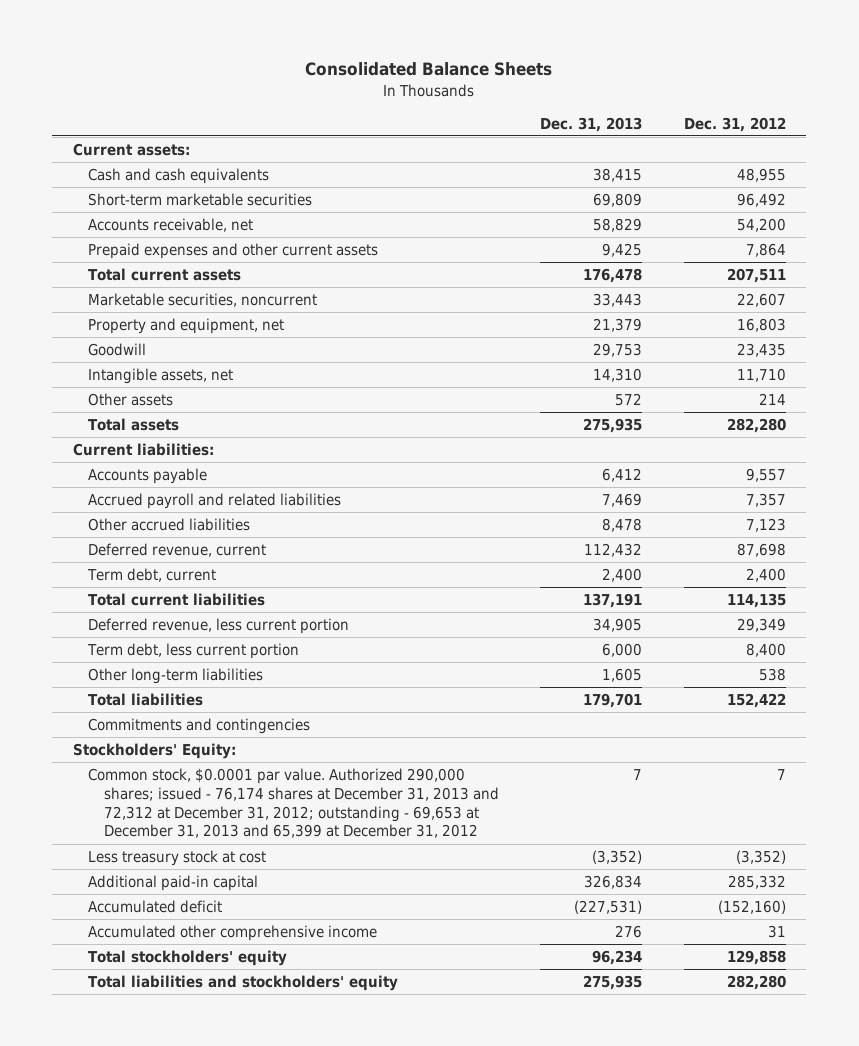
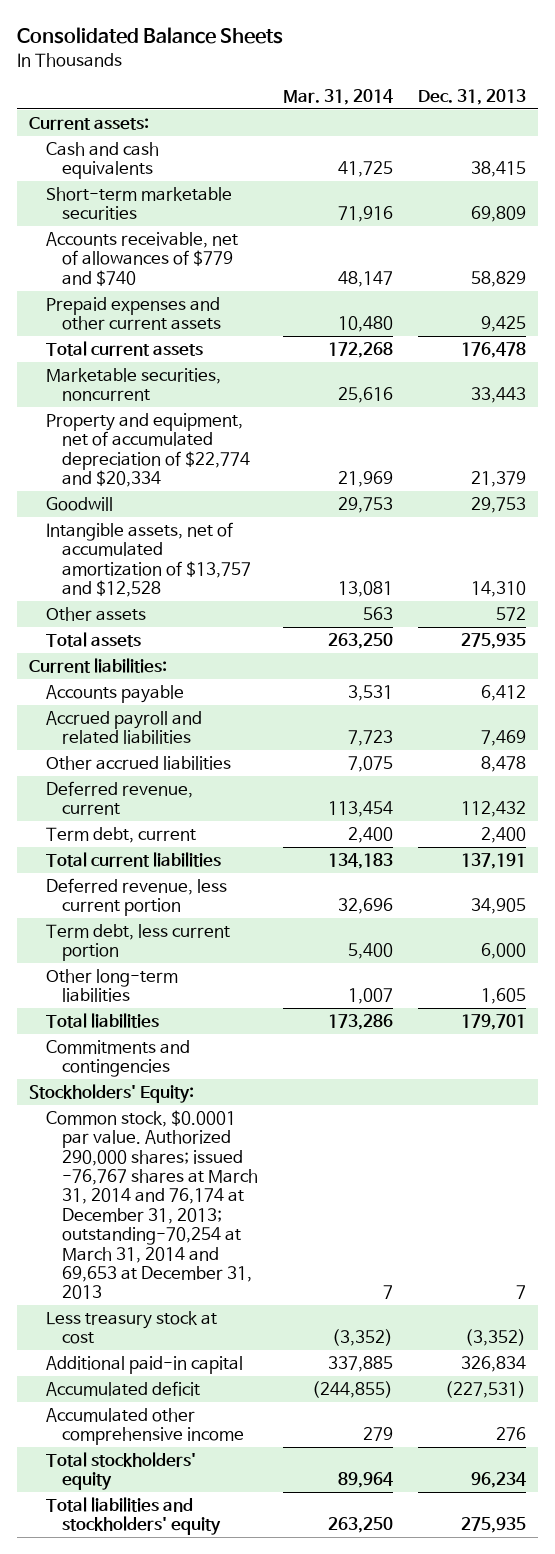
[683,116,786,132] Dec. 31, 2012 -> none
none -> [283,88,394,105] Mar. 31, 2014
[88,218,254,233] Accounts receivable, net -> [45,232,238,286] Accounts receivable, net of allowances of $779 and $740
[88,318,285,335] Property and equipment, net -> [45,413,251,488] Property and equipment, net of accumulated depreciation of $22,774 and $20,334
[88,368,234,385] Intangible assets, net -> [45,522,252,598] Intangible assets, net of accumulated amortization of $13,757 and $12,528
[88,768,499,839] Common stock, $0.0001 par value. Authorized 290,000 shares; issued - 76,174 shares at December 31, 2013 and 72,312 at December 31, 2012; outstanding - 69,653 at December 31, 2013 and 65,399 at December 31, 2012 -> [45,1110,259,1300] Common stock, $0.0001 par value. Authorized 290,000 shares; issued -76,767 shares at March 31, 2014 and 76,174 at December 31, 2013; outstanding-70,254 at March 31, 2014 and 69,653 at December 31, 2013

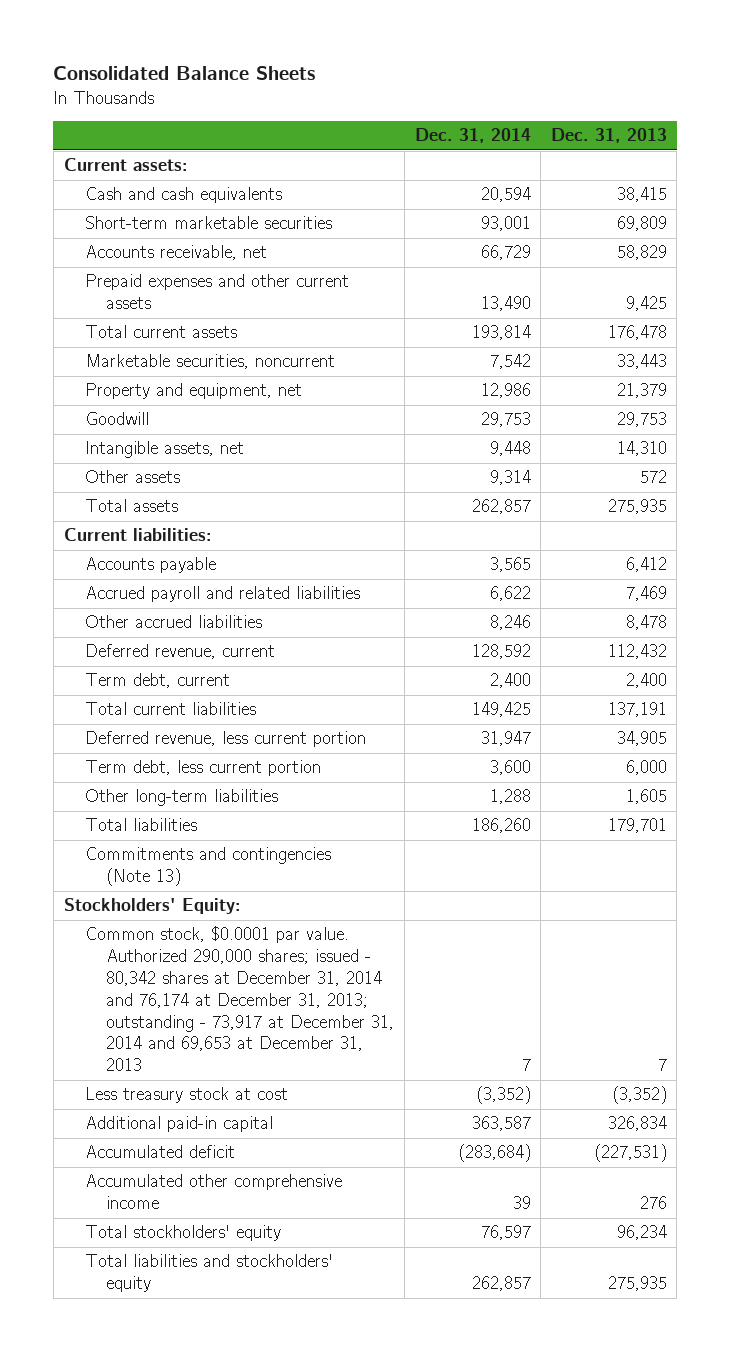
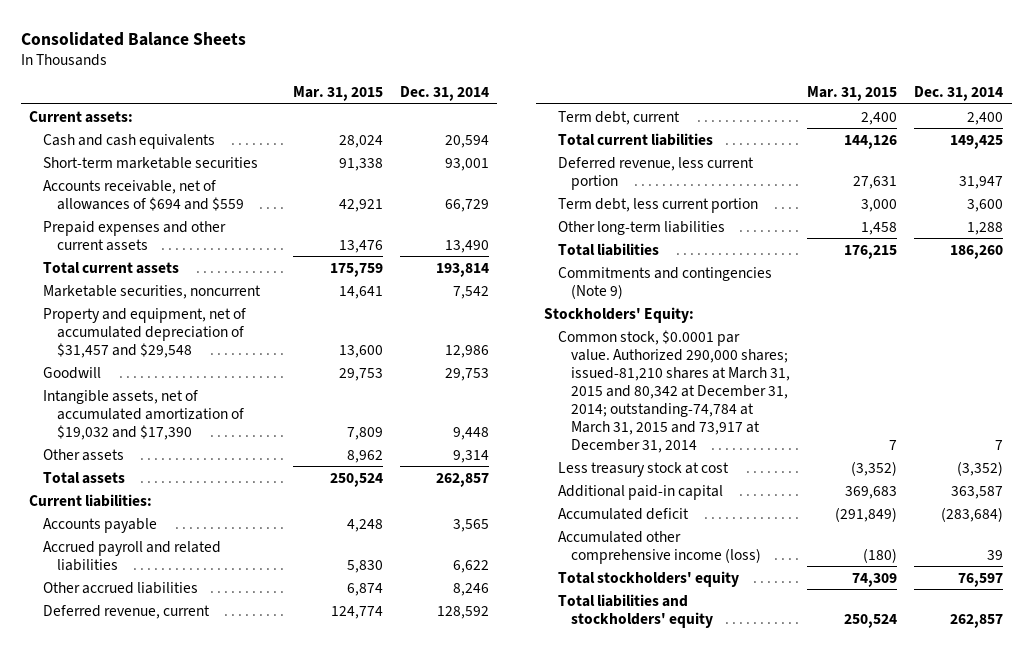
[550,128,667,144] Dec. 31, 2013 -> none
none -> [292,86,383,102] Mar. 31, 2015
[84,245,267,261] Accounts receivable, net -> [43,179,244,211] Accounts receivable, net of allowances of $694 and $559
[84,383,302,400] Property and equipment, net -> [43,307,247,358] Property and equipment, net of accumulated depreciation of $31,457 and $29,548
[84,441,244,459] Intangible assets, net -> [43,389,244,440] Intangible assets, net of accumulated amortization of $19,032 and $17,390
[84,847,331,887] Commitments and contingencies (Note 13) -> [557,266,772,299] Commitments and contingencies (Note 9)
[84,926,395,1072] Common stock, $0.0001 par value. Authorized 290,000 shares; issued - 80,342 shares at December 31, 2014 and 76,174 at December 31, 2013; outstanding - 73,917 at December 31, 2014 and 69,653 at December 31, 2013 -> [557,329,791,454] Common stock, $0.0001 par value. Authorized 290,000 shares; issued-81,210 shares at March 31, 2015 and 80,342 at December 31, 2014; outstanding-74,784 at March 31, 2015 and 73,917 at December 31, 2014
[84,1174,342,1210] Accumulated other comprehensive income -> [557,530,762,564] Accumulated other comprehensive income (loss)

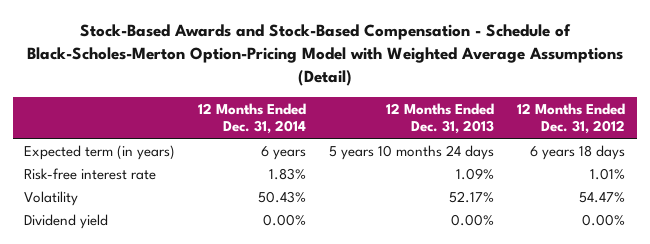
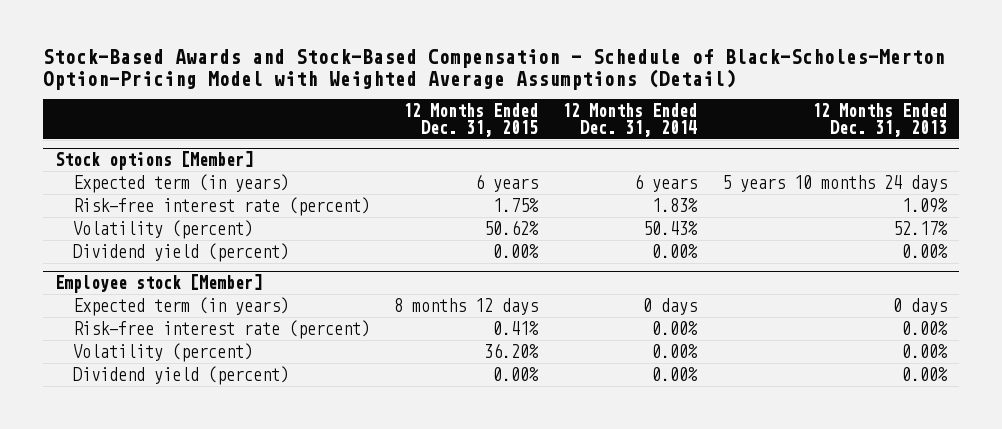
[517,102,626,135] 12 Months Ended Dec. 31, 2012 -> none
none -> [403,103,539,137] 12 Months Ended Dec. 31, 2015
none -> [55,150,254,170] Stock options [Member]
[24,167,157,180] Risk-free interest rate -> [72,196,370,216] Risk-free interest rate (percent)
[24,190,79,206] Volatility -> [72,219,253,239] Volatility (percent)
[24,213,109,229] Dividend yield -> [72,242,289,262] Dividend yield (percent)
none -> [55,273,263,293] Employee stock [Member]
none -> [72,296,289,316] Expected term (in years)
none -> [72,319,370,339] Risk-free interest rate (percent)
none -> [72,342,253,362] Volatility (percent)
none -> [72,365,289,385] Dividend yield (percent)

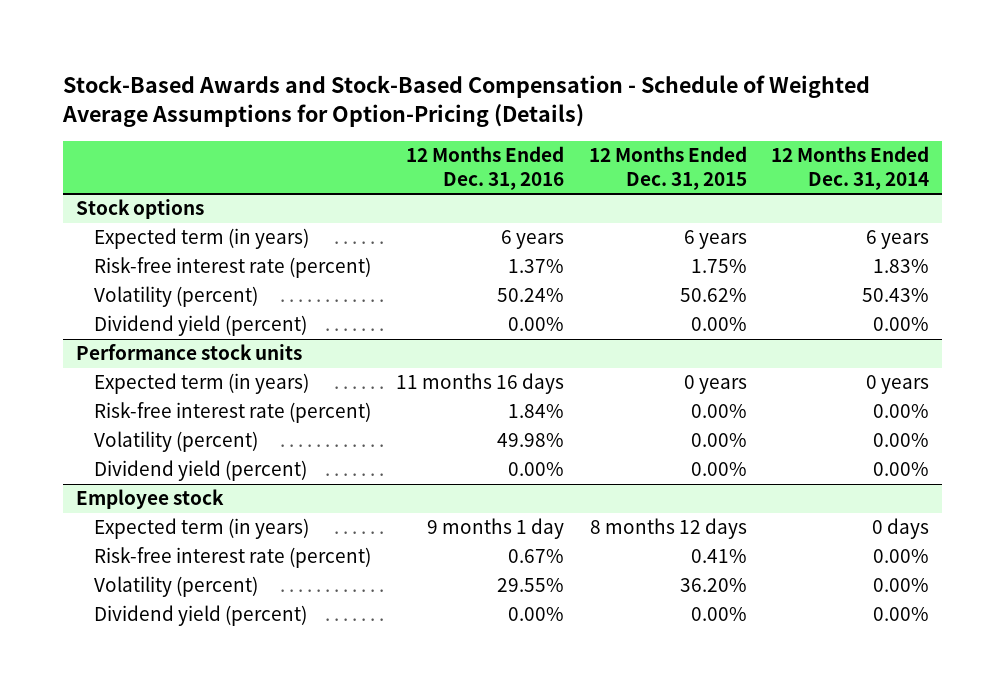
[42,49,945,90] Stock-Based Awards and Stock-Based Compensation - Schedule of Black-Scholes-Merton Option-Pricing Model with Weighted Average Assumptions (Detail) -> [62,74,871,128] Stock-Based Awards and Stock-Based Compensation - Schedule of Weighted Average Assumptions for Option-Pricing (Details)
[811,103,947,137] 12 Months Ended Dec. 31, 2013 -> none
none -> [405,146,564,190] 12 Months Ended Dec. 31, 2016
[55,150,254,170] Stock options [Member] -> [75,199,204,220] Stock options
none -> [75,344,302,361] Performance stock units
none -> [94,373,310,395] Expected term (in years)
none -> [94,402,372,424] Risk-free interest rate (percent)
none -> [94,431,259,453] Volatility (percent)
none -> [94,460,308,482] Dividend yield (percent)
[55,273,263,293] Employee stock [Member] -> [75,489,224,510] Employee stock

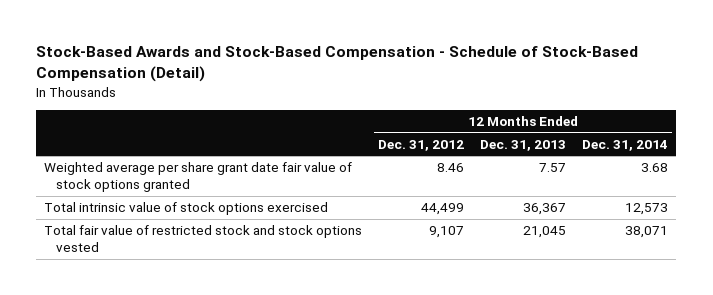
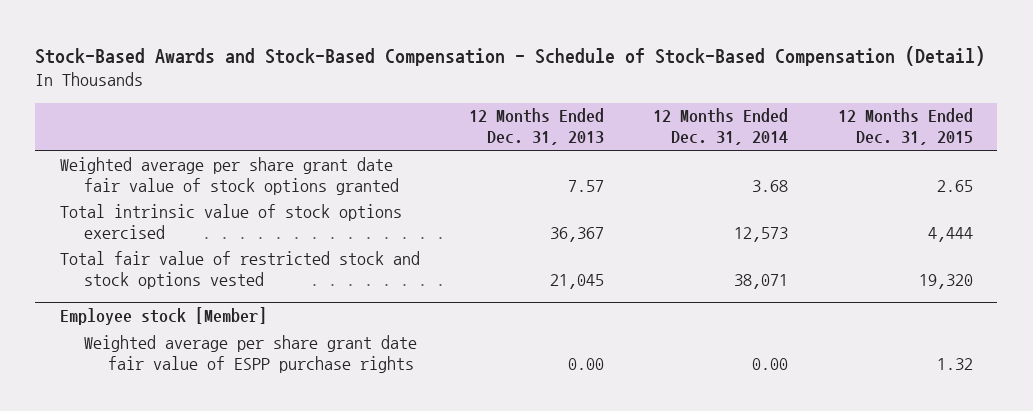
[378,139,465,151] Dec. 31, 2012 -> none
none -> [837,108,973,146] 12 Months Ended Dec. 31, 2015
none -> [59,307,267,326] Employee stock [Member]
none -> [83,334,417,373] Weighted average per share grant date fair value of ESPP purchase rights

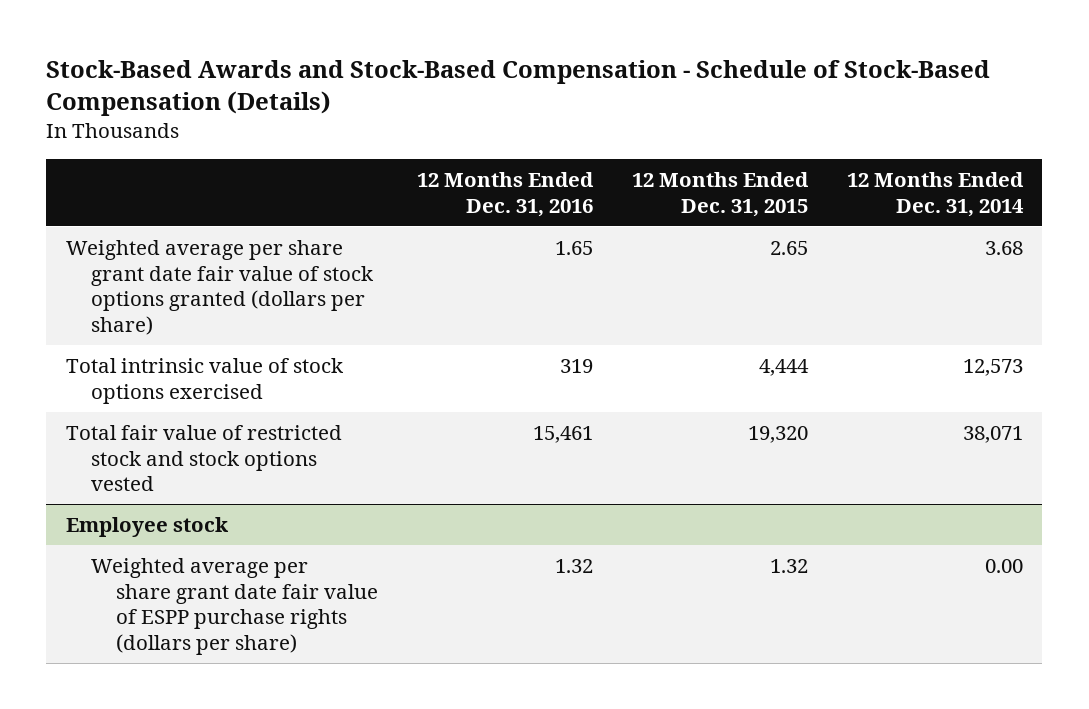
[35,46,986,67] Stock-Based Awards and Stock-Based Compensation - Schedule of Stock-Based Compensation (Detail) -> [46,60,991,117] Stock-Based Awards and Stock-Based Compensation - Schedule of Stock-Based Compensation (Details)
[469,108,605,146] 12 Months Ended Dec. 31, 2013 -> none
none -> [417,171,595,217] 12 Months Ended Dec. 31, 2016
[59,156,399,195] Weighted average per share grant date fair value of stock options granted -> [65,240,374,335] Weighted average per share grant date fair value of stock options granted (dollars per share)
[59,307,267,326] Employee stock [Member] -> [65,517,229,538] Employee stock
[83,334,417,373] Weighted average per share grant date fair value of ESPP purchase rights -> [90,558,379,655] Weighted average per share grant date fair value of ESPP purchase rights (dollars per share)

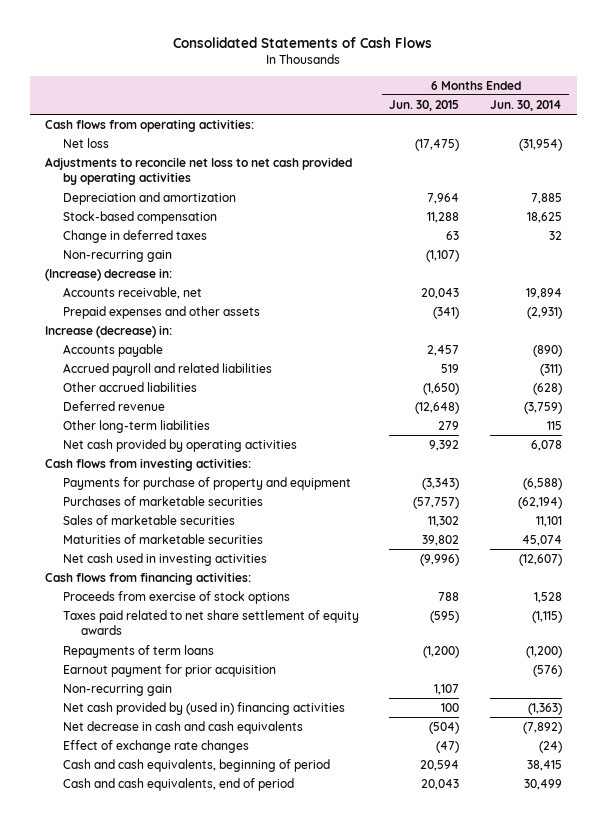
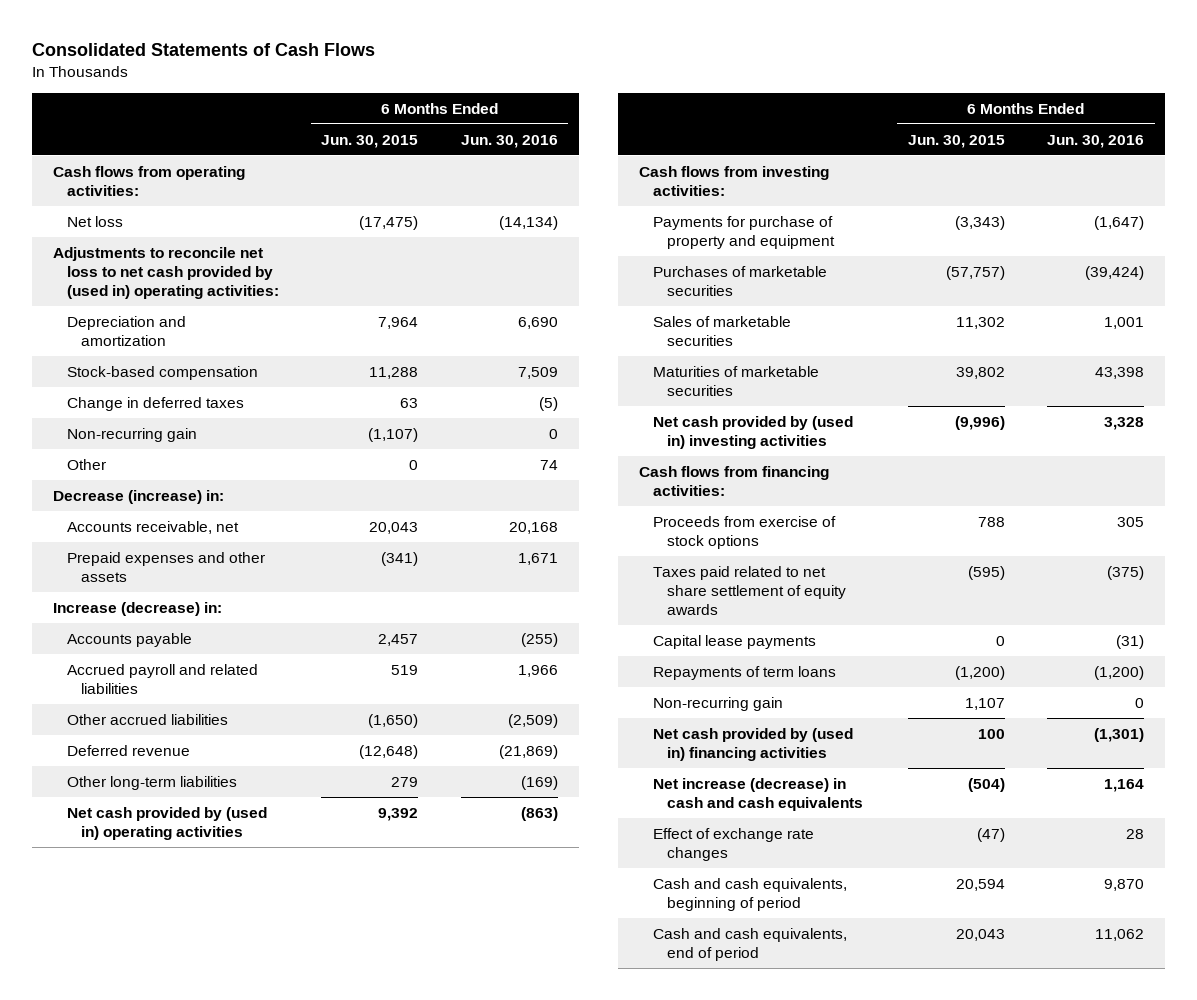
[489,99,562,111] Jun. 30, 2014 -> none
none -> [460,134,558,148] Jun. 30, 2016
[44,156,352,186] Adjustments to reconcile net loss to net cash provided by operating activities -> [53,246,279,300] Adjustments to reconcile net loss to net cash provided by (used in) operating activities:
none -> [66,458,106,470] Other
[44,267,172,281] (Increase) decrease in: -> [53,489,225,504] Decrease (increase) in:
[63,438,298,452] Net cash provided by operating activities -> [66,806,267,841] Net cash provided by (used in) operating activities
[63,552,268,566] Net cash used in investing activities -> [653,415,854,450] Net cash provided by (used in) investing activities
none -> [653,634,817,649] Capital lease payments
[63,663,277,677] Earnout payment for prior acquisition -> none
[63,720,304,734] Net decrease in cash and cash equivalents -> [653,777,863,812] Net increase (decrease) in cash and cash equivalents

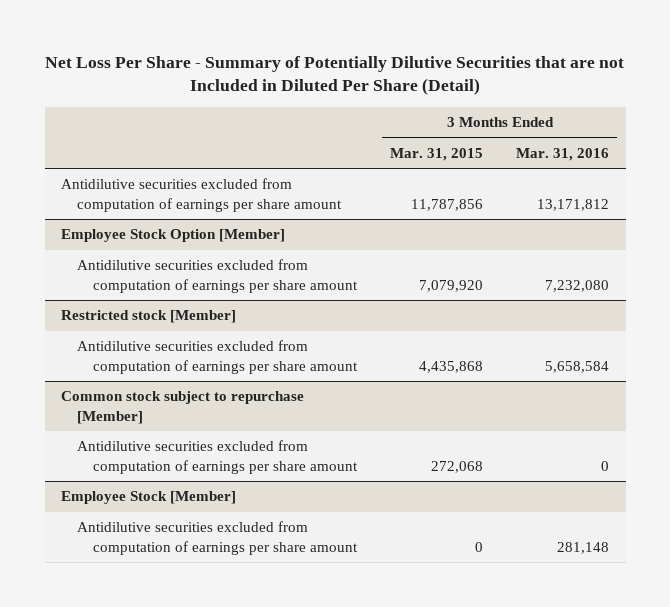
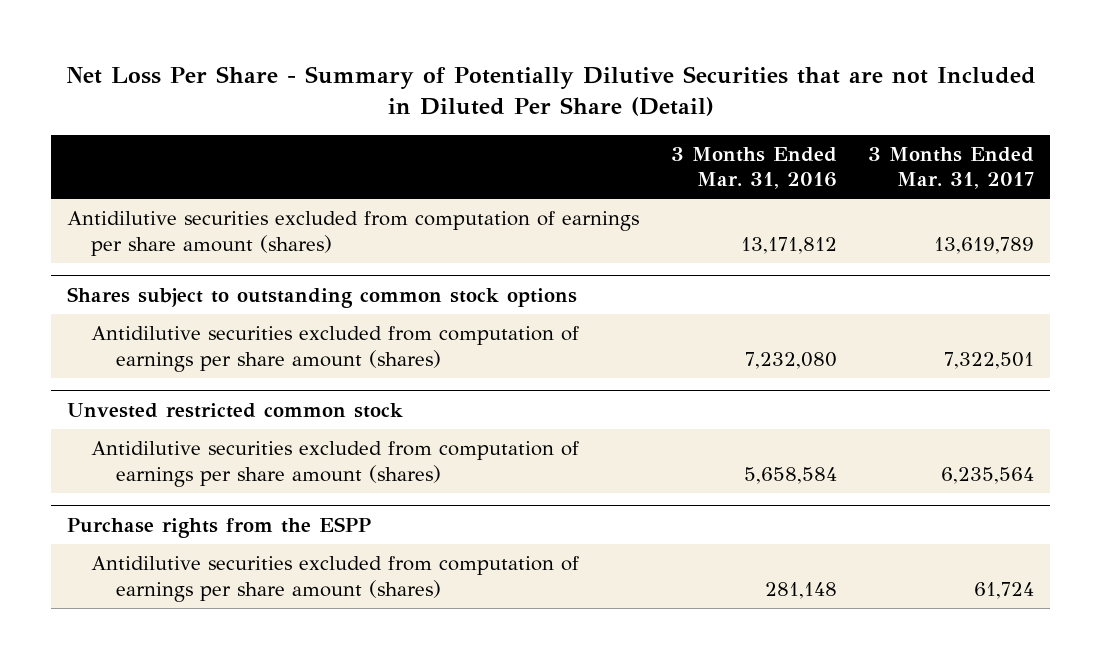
[390,147,484,161] Mar. 31, 2015 -> none
none -> [868,146,1035,190] 3 Months Ended Mar. 31, 2017
[61,391,305,424] Common stock subject to repurchase [Member] -> none
[61,491,237,505] Employee Stock [Member] -> none
[77,521,359,555] Antidilutive securities excluded from computation of earnings per share amount -> none
[61,178,343,212] Antidilutive securities excluded from computation of earnings per share amount -> [66,210,639,256] Antidilutive securities excluded from computation of earnings per share amount (shares)
[61,229,286,243] Employee Stock Option [Member] -> [66,286,577,308] Shares subject to outstanding common stock options
[77,259,359,293] Antidilutive securities excluded from computation of earnings per share amount -> [91,325,580,372] Antidilutive securities excluded from computation of earnings per share amount (shares)
[61,310,237,324] Restricted stock [Member] -> [66,402,403,418] Unvested restricted common stock
[77,340,359,374] Antidilutive securities excluded from computation of earnings per share amount -> [91,440,580,487] Antidilutive securities excluded from computation of earnings per share amount (shares)
none -> [66,516,371,538] Purchase rights from the ESPP
[77,440,359,474] Antidilutive securities excluded from computation of earnings per share amount -> [91,555,580,602] Antidilutive securities excluded from computation of earnings per share amount (shares)
[601,460,610,471] 0 -> [764,581,837,599] 281,148

